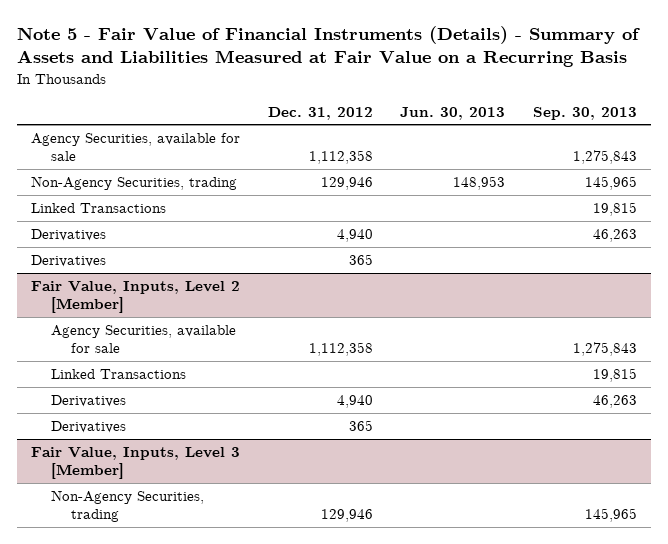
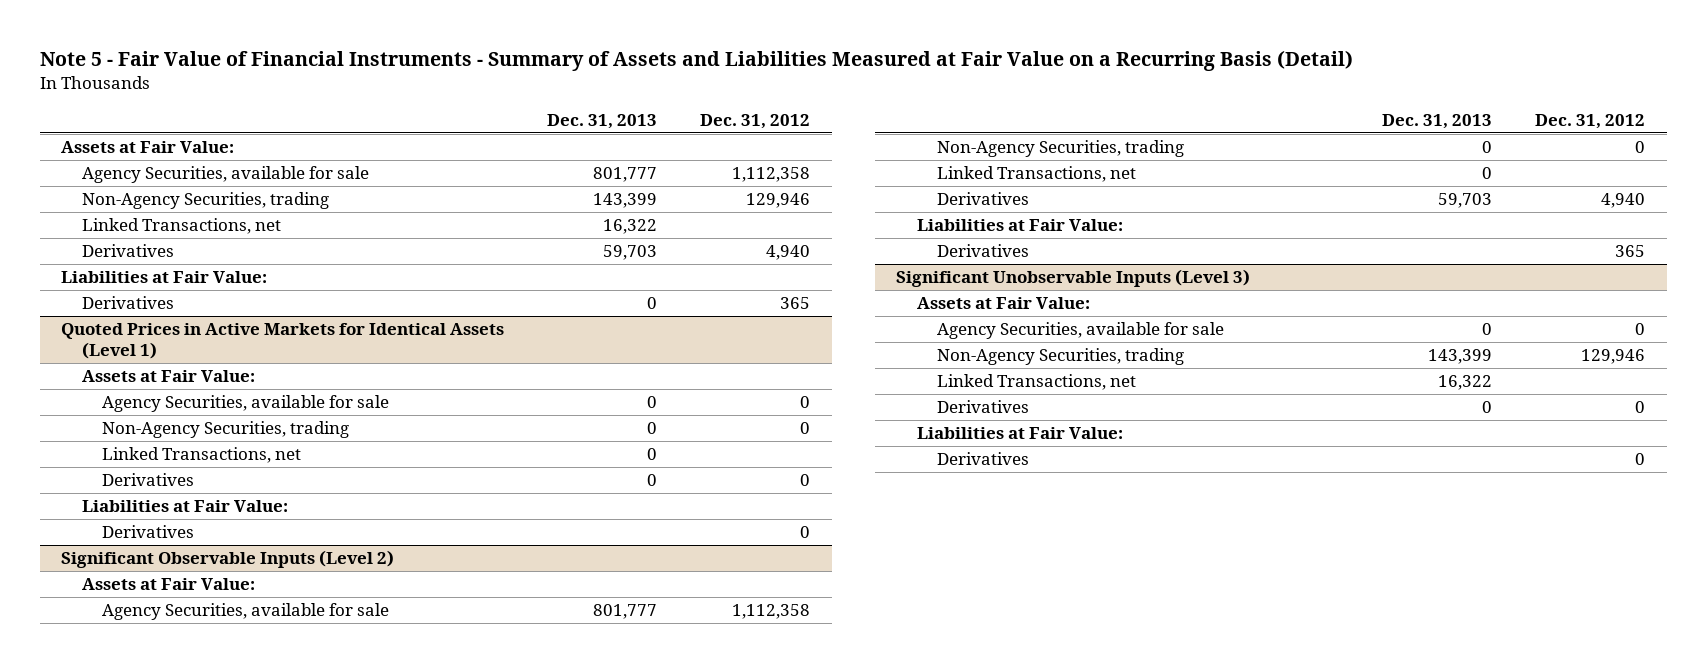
[16,25,640,68] Note 5 - Fair Value of Financial Instruments (Details) - Summary of Assets and Liabilities Measured at Fair Value on a Recurring Basis -> [39,50,1353,72] Note 5 - Fair Value of Financial Instruments - Summary of Assets and Liabilities Measured at Fair Value on a Recurring Basis (Detail)
[400,106,506,120] Jun. 30, 2013 -> none
[533,106,638,120] Sep. 30, 2013 -> none
none -> [547,113,658,129] Dec. 31, 2013
none -> [61,141,235,154] Assets at Fair Value:
[30,203,166,214] Linked Transactions -> [81,218,281,235] Linked Transactions, net
none -> [61,271,268,284] Liabilities at Fair Value:
[30,281,240,314] Fair Value, Inputs, Level 2 [Member] -> none
none -> [61,323,505,360] Quoted Prices in Active Markets for Identical Assets (Level 1)
none -> [81,370,255,383] Assets at Fair Value:
none -> [101,395,389,413] Agency Securities, available for sale
none -> [101,421,349,439] Non-Agency Securities, trading
none -> [101,447,301,464] Linked Transactions, net
none -> [101,473,194,487] Derivatives
none -> [81,500,288,513] Liabilities at Fair Value:
none -> [101,525,194,539] Derivatives
none -> [61,550,395,569] Significant Observable Inputs (Level 2)
none -> [81,578,255,591] Assets at Fair Value:
none -> [936,140,1184,158] Non-Agency Securities, trading
[51,369,187,380] Linked Transactions -> [936,166,1136,183] Linked Transactions, net
none -> [916,219,1123,232] Liabilities at Fair Value:
[30,447,240,480] Fair Value, Inputs, Level 3 [Member] -> none
none -> [896,269,1251,288] Significant Unobservable Inputs (Level 3)
none -> [916,297,1090,310] Assets at Fair Value:
none -> [936,322,1224,340] Agency Securities, available for sale
none -> [936,374,1136,391] Linked Transactions, net
none -> [936,400,1029,414] Derivatives
none -> [916,427,1123,440] Liabilities at Fair Value:
none -> [936,452,1029,466] Derivatives

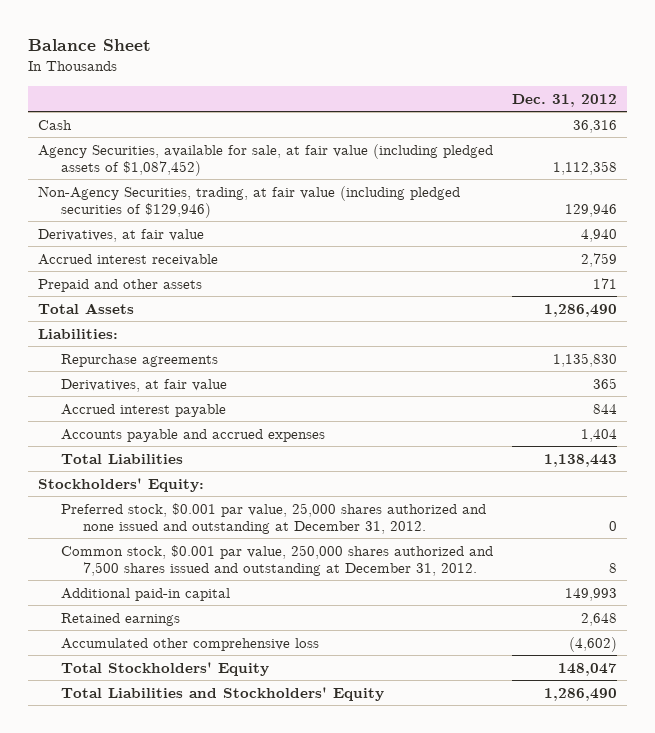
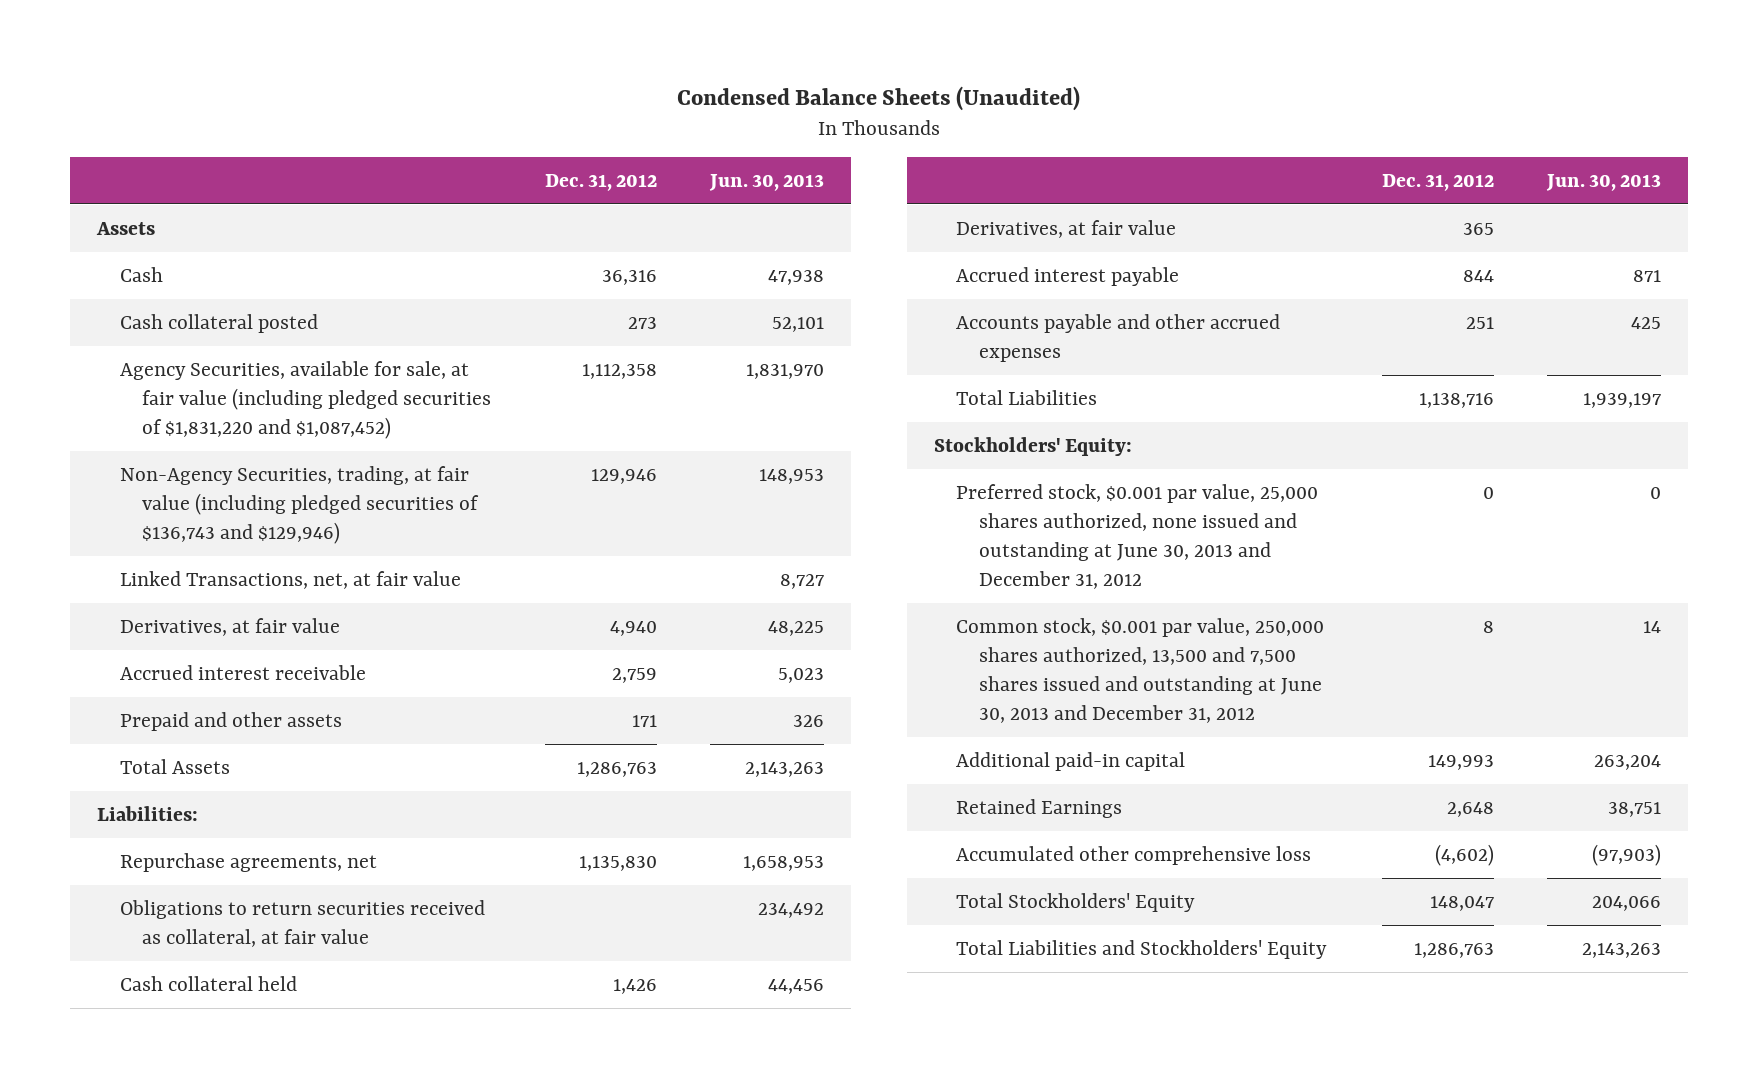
[28,39,152,52] Balance Sheet -> [676,85,1080,111] Condensed Balance Sheets (Unaudited)
none -> [709,173,825,191] Jun. 30, 2013
none -> [95,221,155,235] Assets
none -> [119,313,318,333] Cash collateral posted
[37,143,493,176] Agency Securities, available for sale, at fair value (including pledged assets of $1,087,452) -> [119,360,492,439] Agency Securities, available for sale, at fair value (including pledged securities of $1,831,220 and $1,087,452)
[37,185,460,218] Non-Agency Securities, trading, at fair value (including pledged securities of $129,946) -> [119,465,480,544] Non-Agency Securities, trading, at fair value (including pledged securities of $136,743 and $129,946)
none -> [119,570,461,589] Linked Transactions, net, at fair value
[544,303,618,317] 1,286,490 -> [576,761,657,777] 1,286,763
[60,353,218,367] Repurchase agreements -> [119,852,377,872] Repurchase agreements, net
none -> [119,899,485,947] Obligations to return securities received as collateral, at fair value
none -> [119,975,297,991] Cash collateral held
[60,428,325,442] Accounts payable and accrued expenses -> [956,313,1281,362] Accounts payable and other accrued expenses
[581,428,618,442] 1,404 -> [1465,316,1494,329] 251
[544,453,618,467] 1,138,443 -> [1418,392,1494,408] 1,138,716
[60,502,486,534] Preferred stock, $0.001 par value, 25,000 shares authorized and none issued and outstanding at December 31, 2012. -> [956,483,1319,589] Preferred stock, $0.001 par value, 25,000 shares authorized, none issued and outstanding at June 30, 2013 and December 31, 2012
[60,544,493,576] Common stock, $0.001 par value, 250,000 shares authorized and 7,500 shares issued and outstanding at December 31, 2012. -> [956,617,1325,723] Common stock, $0.001 par value, 250,000 shares authorized, 13,500 and 7,500 shares issued and outstanding at June 30, 2013 and December 31, 2012
[60,612,180,626] Retained earnings -> [956,798,1123,818] Retained Earnings
[544,687,618,701] 1,286,490 -> [1413,942,1494,958] 1,286,763

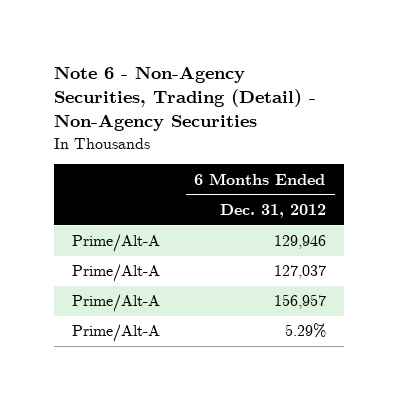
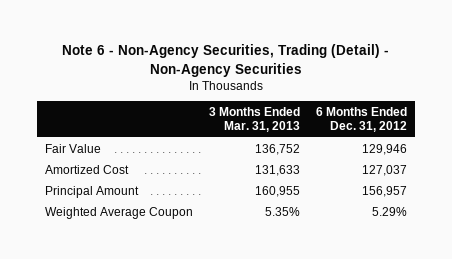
none -> [208,107,300,132] 3 Months Ended Mar. 31, 2013
[71,234,160,253] Prime/Alt-A -> [44,143,101,153] Fair Value
[71,264,160,283] Prime/Alt-A -> [44,164,129,174] Amortized Cost
[71,294,160,313] Prime/Alt-A -> [44,185,139,198] Principal Amount
[71,324,160,343] Prime/Alt-A -> [44,206,193,219] Weighted Average Coupon

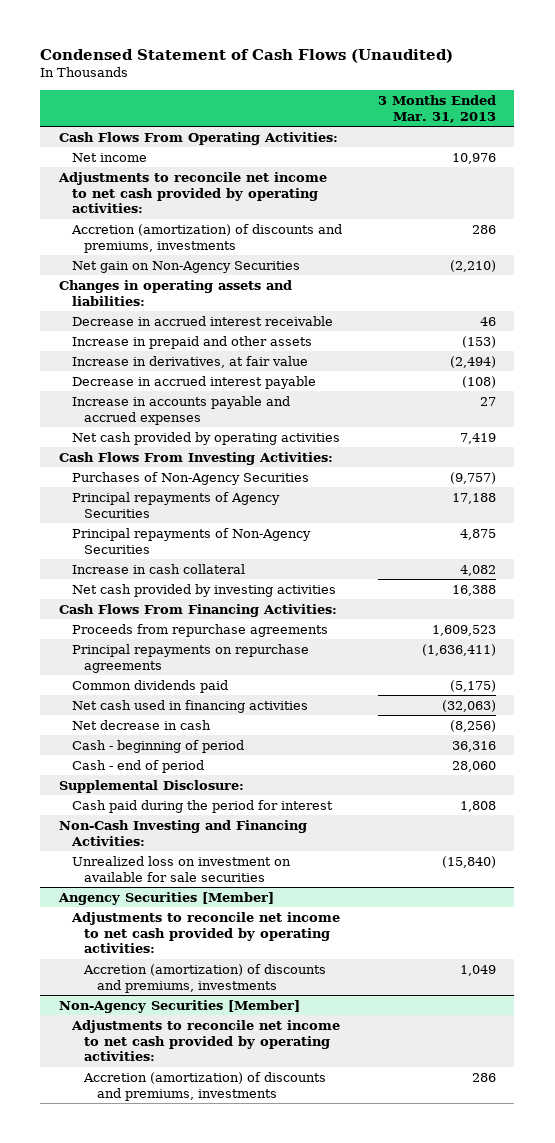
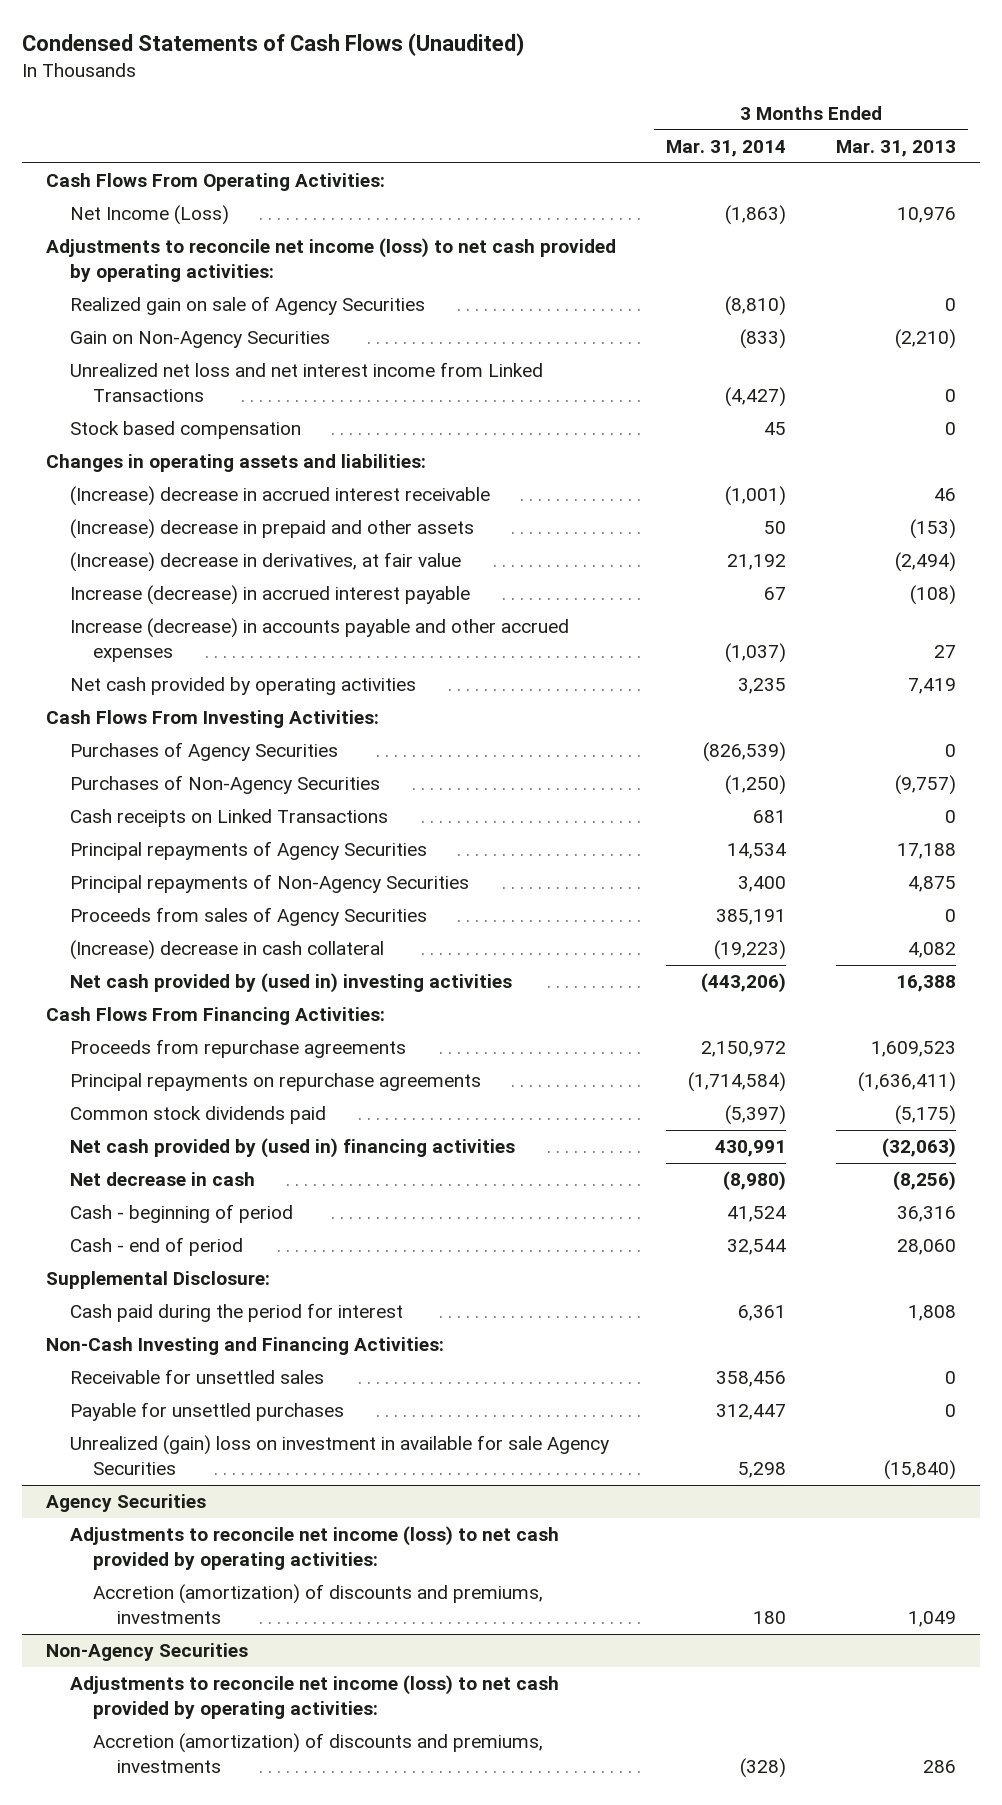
[40,49,454,64] Condensed Statement of Cash Flows (Unaudited) -> [21,33,524,57] Condensed Statements of Cash Flows (Unaudited)
none -> [666,139,787,157] Mar. 31, 2014
[70,223,342,253] Accretion (amortization) of discounts and premiums, investments -> none
[71,152,147,162] Net income -> [69,205,229,226] Net Income (Loss)
[57,171,327,214] Adjustments to reconcile net income to net cash provided by operating activities: -> [46,238,617,283] Adjustments to reconcile net income (loss) to net cash provided by operating activities:
none -> [69,296,425,316] Realized gain on sale of Agency Securities
[71,260,300,273] Net gain on Non-Agency Securities -> [69,331,330,349] Gain on Non-Agency Securities
none -> [69,362,543,403] Unrealized net loss and net interest income from Linked Transactions
none -> [69,421,301,440] Stock based compensation
[71,315,333,326] Decrease in accrued interest receivable -> [69,486,490,507] (Increase) decrease in accrued interest receivable
[71,335,312,349] Increase in prepaid and other assets -> [69,519,474,540] (Increase) decrease in prepaid and other assets
[71,355,308,368] Increase in derivatives, at fair value -> [69,552,461,573] (Increase) decrease in derivatives, at fair value
[71,375,316,389] Decrease in accrued interest payable -> [69,585,470,606] Increase (decrease) in accrued interest payable
[71,395,290,425] Increase in accounts payable and accrued expenses -> [69,618,569,663] Increase (decrease) in accounts payable and other accrued expenses
none -> [69,742,338,762] Purchases of Agency Securities
none -> [69,809,388,828] Cash receipts on Linked Transactions
none -> [69,907,427,927] Proceeds from sales of Agency Securities
[71,563,245,574] Increase in cash collateral -> [69,940,384,961] (Increase) decrease in cash collateral
[71,583,336,597] Net cash provided by investing activities -> [69,973,512,994] Net cash provided by (used in) investing activities
[71,679,228,693] Common dividends paid -> [69,1106,326,1125] Common stock dividends paid
[71,699,308,713] Net cash used in financing activities -> [69,1138,515,1159] Net cash provided by (used in) financing activities
[57,891,274,905] Angency Securities [Member] -> none
none -> [69,1369,324,1385] Receivable for unsettled sales
none -> [69,1402,344,1422] Payable for unsettled purchases
[71,855,291,882] Unrealized loss on investment on available for sale securities -> [69,1435,609,1476] Unrealized (gain) loss on investment in available for sale Agency Securities
none -> [46,1494,207,1513] Agency Securities
[70,911,340,954] Adjustments to reconcile net income to net cash provided by operating activities: -> [69,1526,559,1571] Adjustments to reconcile net income (loss) to net cash provided by operating activities:
[58,999,300,1013] Non-Agency Securities [Member] -> [46,1643,249,1662] Non-Agency Securities
[70,1019,340,1062] Adjustments to reconcile net income to net cash provided by operating activities: -> [69,1675,559,1720] Adjustments to reconcile net income (loss) to net cash provided by operating activities:

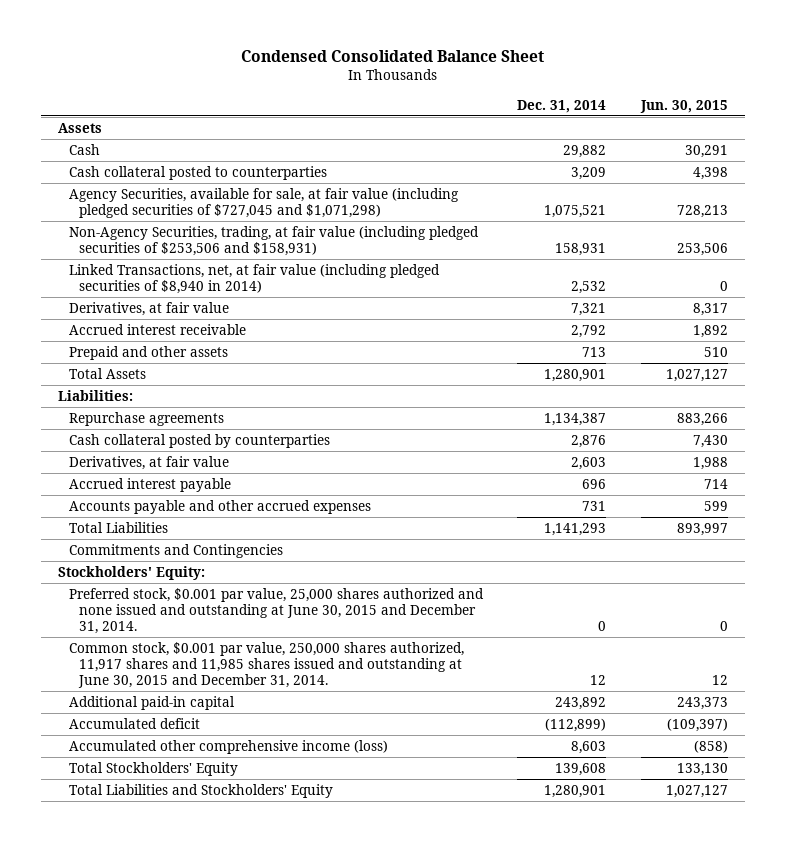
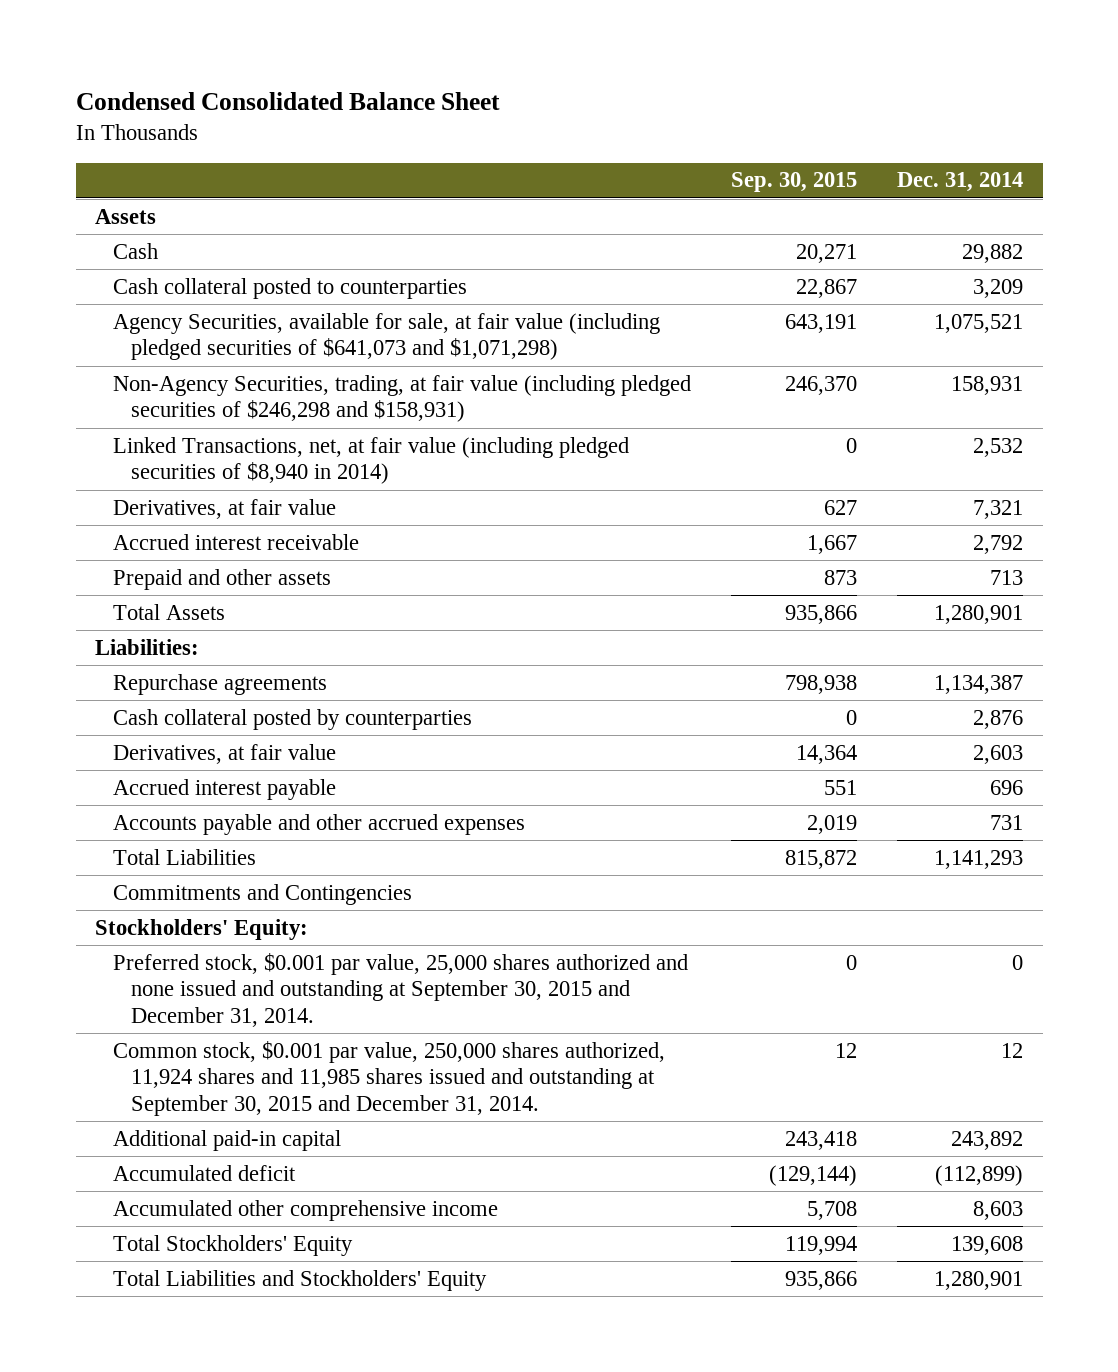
[639,99,728,113] Jun. 30, 2015 -> none
none -> [730,172,857,193] Sep. 30, 2015
[68,187,459,219] Agency Securities, available for sale, at fair value (including pledged securities of $727,045 and $1,071,298) -> [113,312,661,361] Agency Securities, available for sale, at fair value (including pledged securities of $641,073 and $1,071,298)
[68,225,479,257] Non-Agency Securities, trading, at fair value (including pledged securities of $253,506 and $158,931) -> [113,374,692,423] Non-Agency Securities, trading, at fair value (including pledged securities of $246,298 and $158,931)
[68,587,484,635] Preferred stock, $0.001 par value, 25,000 shares authorized and none issued and outstanding at June 30, 2015 and December 31, 2014. -> [113,952,689,1028] Preferred stock, $0.001 par value, 25,000 shares authorized and none issued and outstanding at September 30, 2015 and December 31, 2014.
[68,641,464,689] Common stock, $0.001 par value, 250,000 shares authorized, 11,917 shares and 11,985 shares issued and outstanding at June 30, 2015 and December 31, 2014. -> [113,1040,666,1117] Common stock, $0.001 par value, 250,000 shares authorized, 11,924 shares and 11,985 shares issued and outstanding at September 30, 2015 and December 31, 2014.
[68,739,388,754] Accumulated other comprehensive income (loss) -> [113,1199,499,1221] Accumulated other comprehensive income

